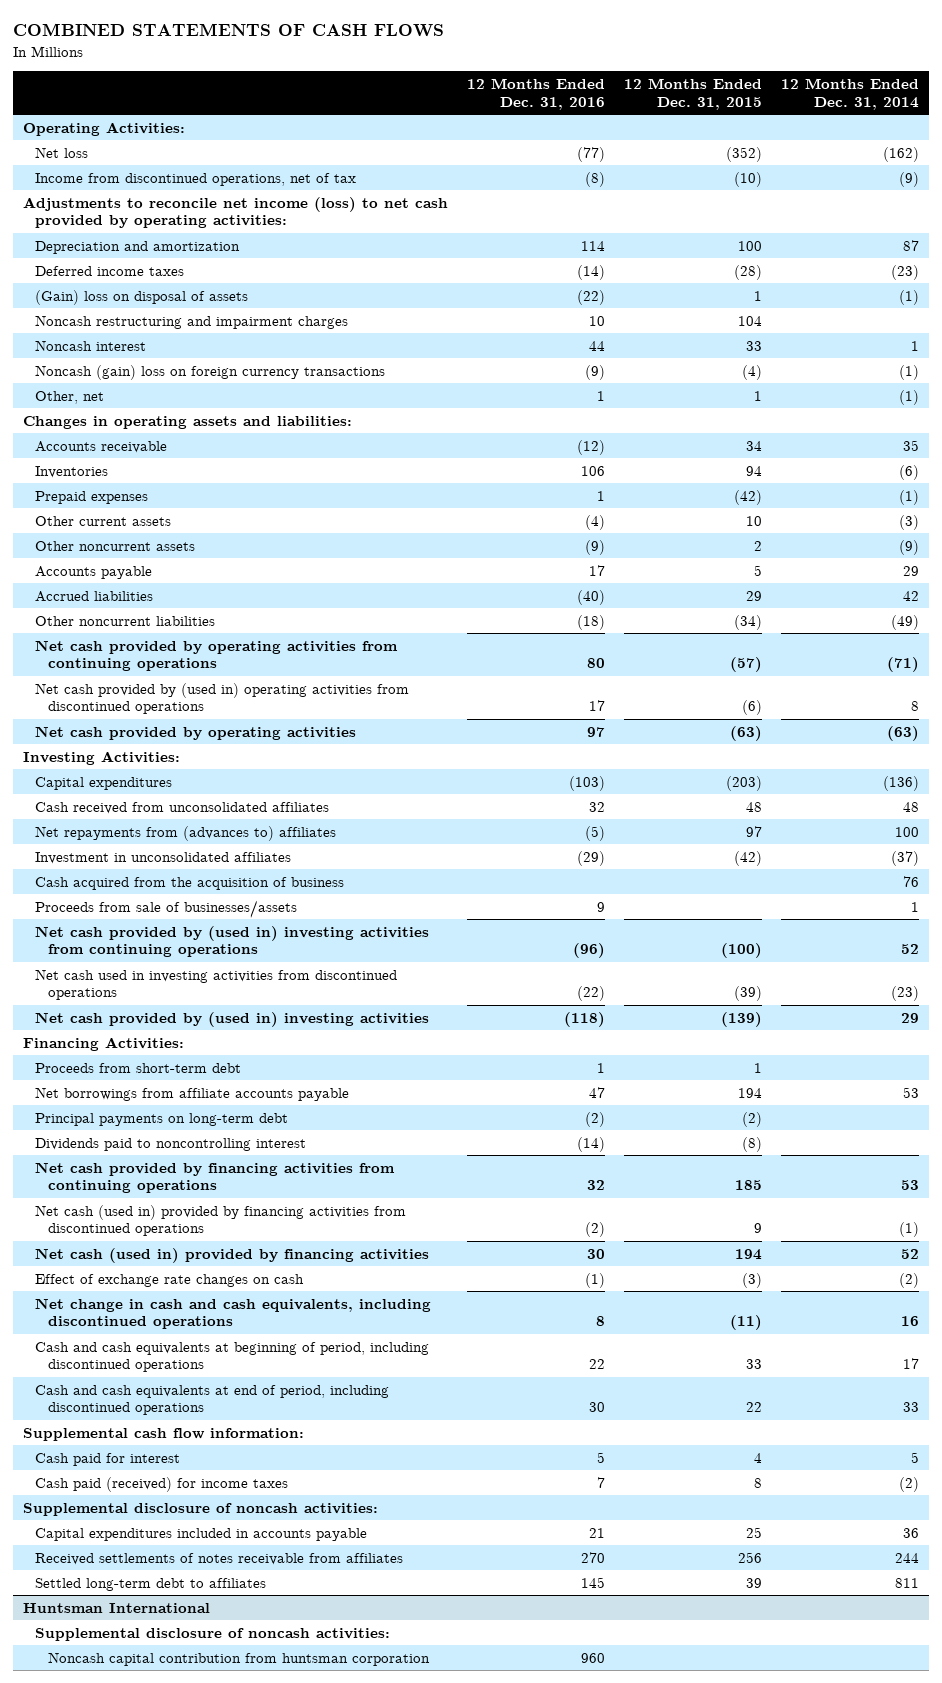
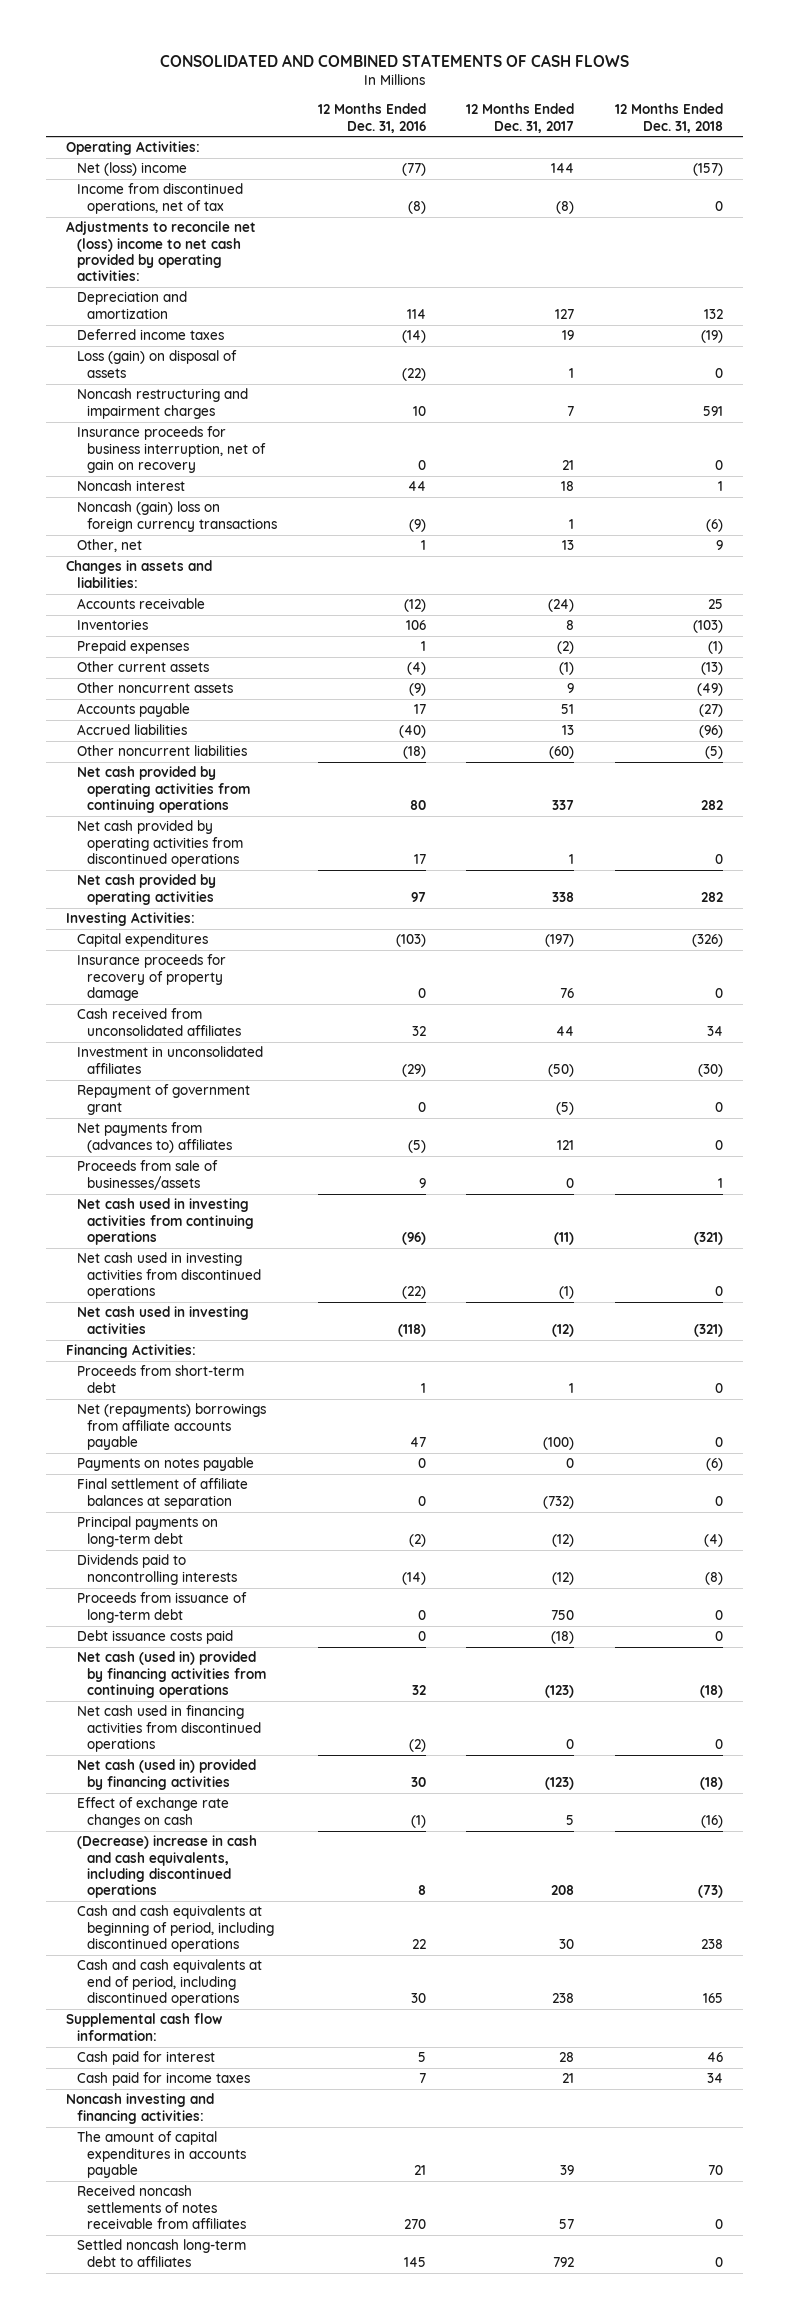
[13,23,445,38] COMBINED STATEMENTS OF CASH FLOWS -> [159,54,629,68] CONSOLIDATED AND COMBINED STATEMENTS OF CASH FLOWS
[624,78,763,110] 12 Months Ended Dec. 31, 2015 -> none
[781,78,920,110] 12 Months Ended Dec. 31, 2014 -> none
none -> [466,103,575,133] 12 Months Ended Dec. 31, 2017
none -> [614,103,723,133] 12 Months Ended Dec. 31, 2018
[35,146,89,158] Net loss -> [76,162,187,177] Net (loss) income
[22,196,448,229] Adjustments to reconcile net income (loss) to net cash provided by operating activities: -> [66,221,257,282] Adjustments to reconcile net (loss) income to net cash provided by operating activities:
[35,289,249,305] (Gain) loss on disposal of assets -> [76,350,237,378] Loss (gain) on disposal of assets
none -> [76,426,267,474] Insurance proceeds for business interruption, net of gain on recovery
[22,415,352,429] Changes in operating assets and liabilities: -> [66,560,213,588] Changes in assets and liabilities:
[35,682,410,715] Net cash provided by (used in) operating activities from discontinued operations -> [76,820,244,868] Net cash provided by operating activities from discontinued operations
none -> [76,954,226,1002] Insurance proceeds for recovery of property damage
[35,825,337,841] Net repayments from (advances to) affiliates -> none
[35,876,345,890] Cash acquired from the acquisition of business -> none
none -> [76,1084,250,1115] Repayment of government grant
none -> [76,1122,233,1153] Net payments from (advances to) affiliates
[35,925,430,958] Net cash provided by (used in) investing activities from continuing operations -> [76,1198,255,1246] Net cash used in investing activities from continuing operations
[35,1011,430,1027] Net cash provided by (used in) investing activities -> [76,1306,249,1334] Net cash used in investing activities
[35,1086,350,1101] Net borrowings from affiliate accounts payable -> [76,1403,266,1451] Net (repayments) borrowings from affiliate accounts payable
none -> [76,1457,254,1472] Payments on notes payable
none -> [76,1478,248,1509] Final settlement of affiliate balances at separation
[35,1137,307,1151] Dividends paid to noncontrolling interest -> [76,1554,238,1585] Dividends paid to noncontrolling interests
none -> [76,1592,247,1623] Proceeds from issuance of long-term debt
none -> [76,1630,233,1645] Debt issuance costs paid
[35,1161,396,1194] Net cash provided by financing activities from continuing operations -> [76,1651,267,1699] Net cash (used in) provided by financing activities from continuing operations
[35,1204,407,1237] Net cash (used in) provided by financing activities from discontinued operations -> [76,1705,262,1753] Net cash used in financing activities from discontinued operations
[35,1297,432,1330] Net change in cash and cash equivalents, including discontinued operations -> [76,1835,257,1899] (Decrease) increase in cash and cash equivalents, including discontinued operations
[22,1602,210,1613] Huntsman International -> none
[35,1627,391,1641] Supplemental disclosure of noncash activities: -> none
[47,1651,430,1666] Noncash capital contribution from huntsman corporation -> none
[35,1476,289,1492] Cash paid (received) for income taxes -> [76,2072,250,2087] Cash paid for income taxes
[22,1502,378,1516] Supplemental disclosure of noncash activities: -> [66,2093,215,2124] Noncash investing and financing activities:
[35,1527,368,1541] Capital expenditures included in accounts payable -> [76,2131,247,2179] The amount of capital expenditures in accounts payable
[35,1552,404,1565] Received settlements of notes receivable from affiliates -> [76,2185,247,2230] Received noncash settlements of notes receivable from affiliates
[35,1577,267,1591] Settled long-term debt to affiliates -> [76,2239,246,2267] Settled noncash long-term debt to affiliates

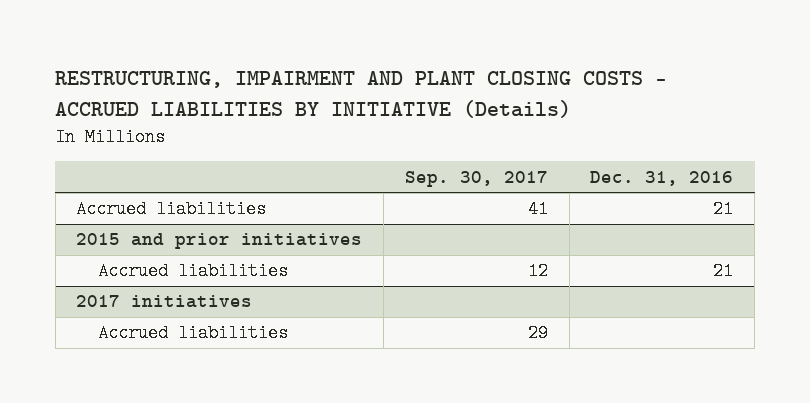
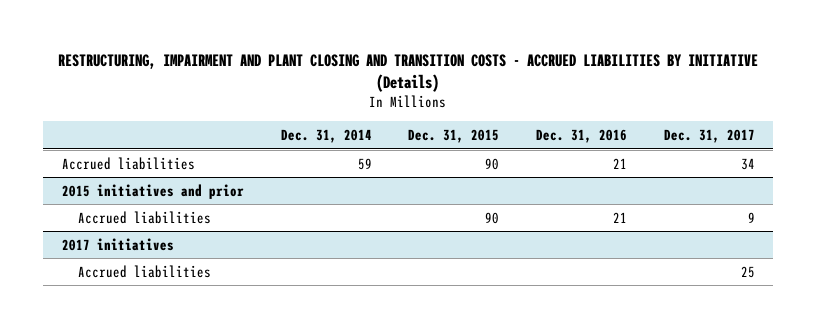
[55,71,668,118] RESTRUCTURING, IMPAIRMENT AND PLANT CLOSING COSTS - ACCRUED LIABILITIES BY INITIATIVE (Details) -> [58,53,759,92] RESTRUCTURING, IMPAIRMENT AND PLANT CLOSING AND TRANSITION COSTS - ACCRUED LIABILITIES BY INITIATIVE (Details)
[404,170,548,187] Sep. 30, 2017 -> none
none -> [280,128,372,143] Dec. 31, 2014
none -> [408,128,500,143] Dec. 31, 2015
none -> [663,128,755,143] Dec. 31, 2017
[76,233,363,250] 2015 and prior initiatives -> [61,183,244,199] 2015 initiatives and prior

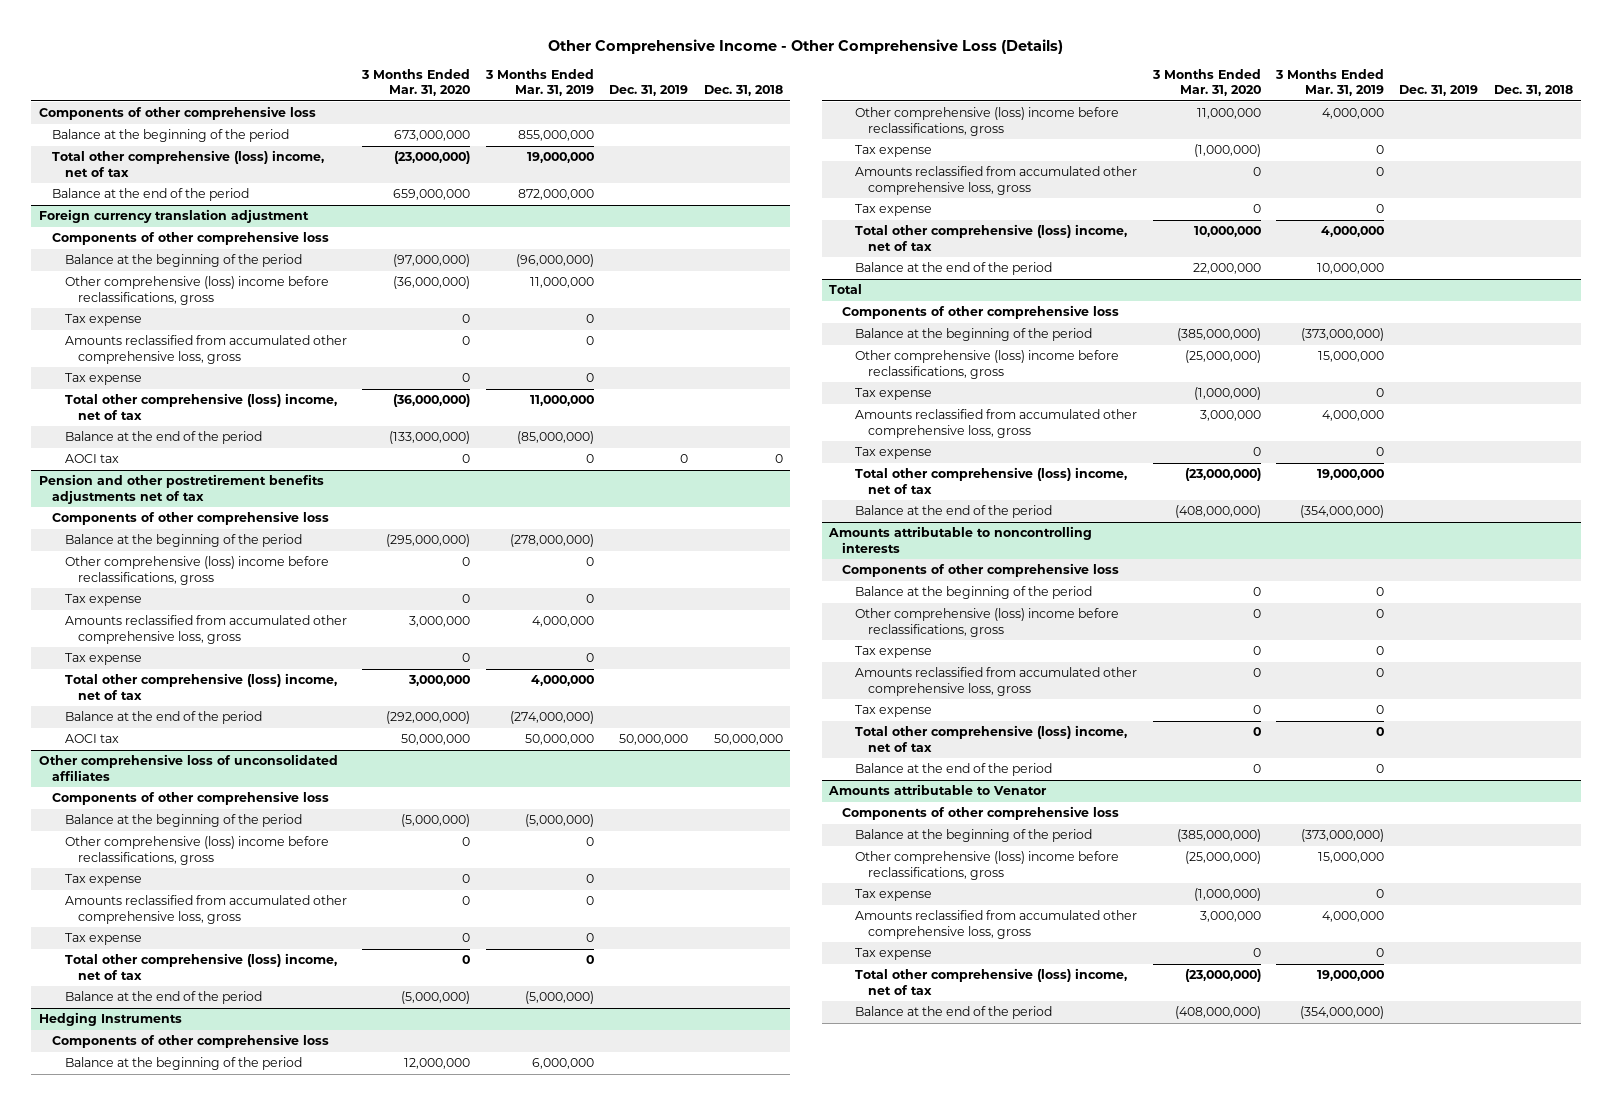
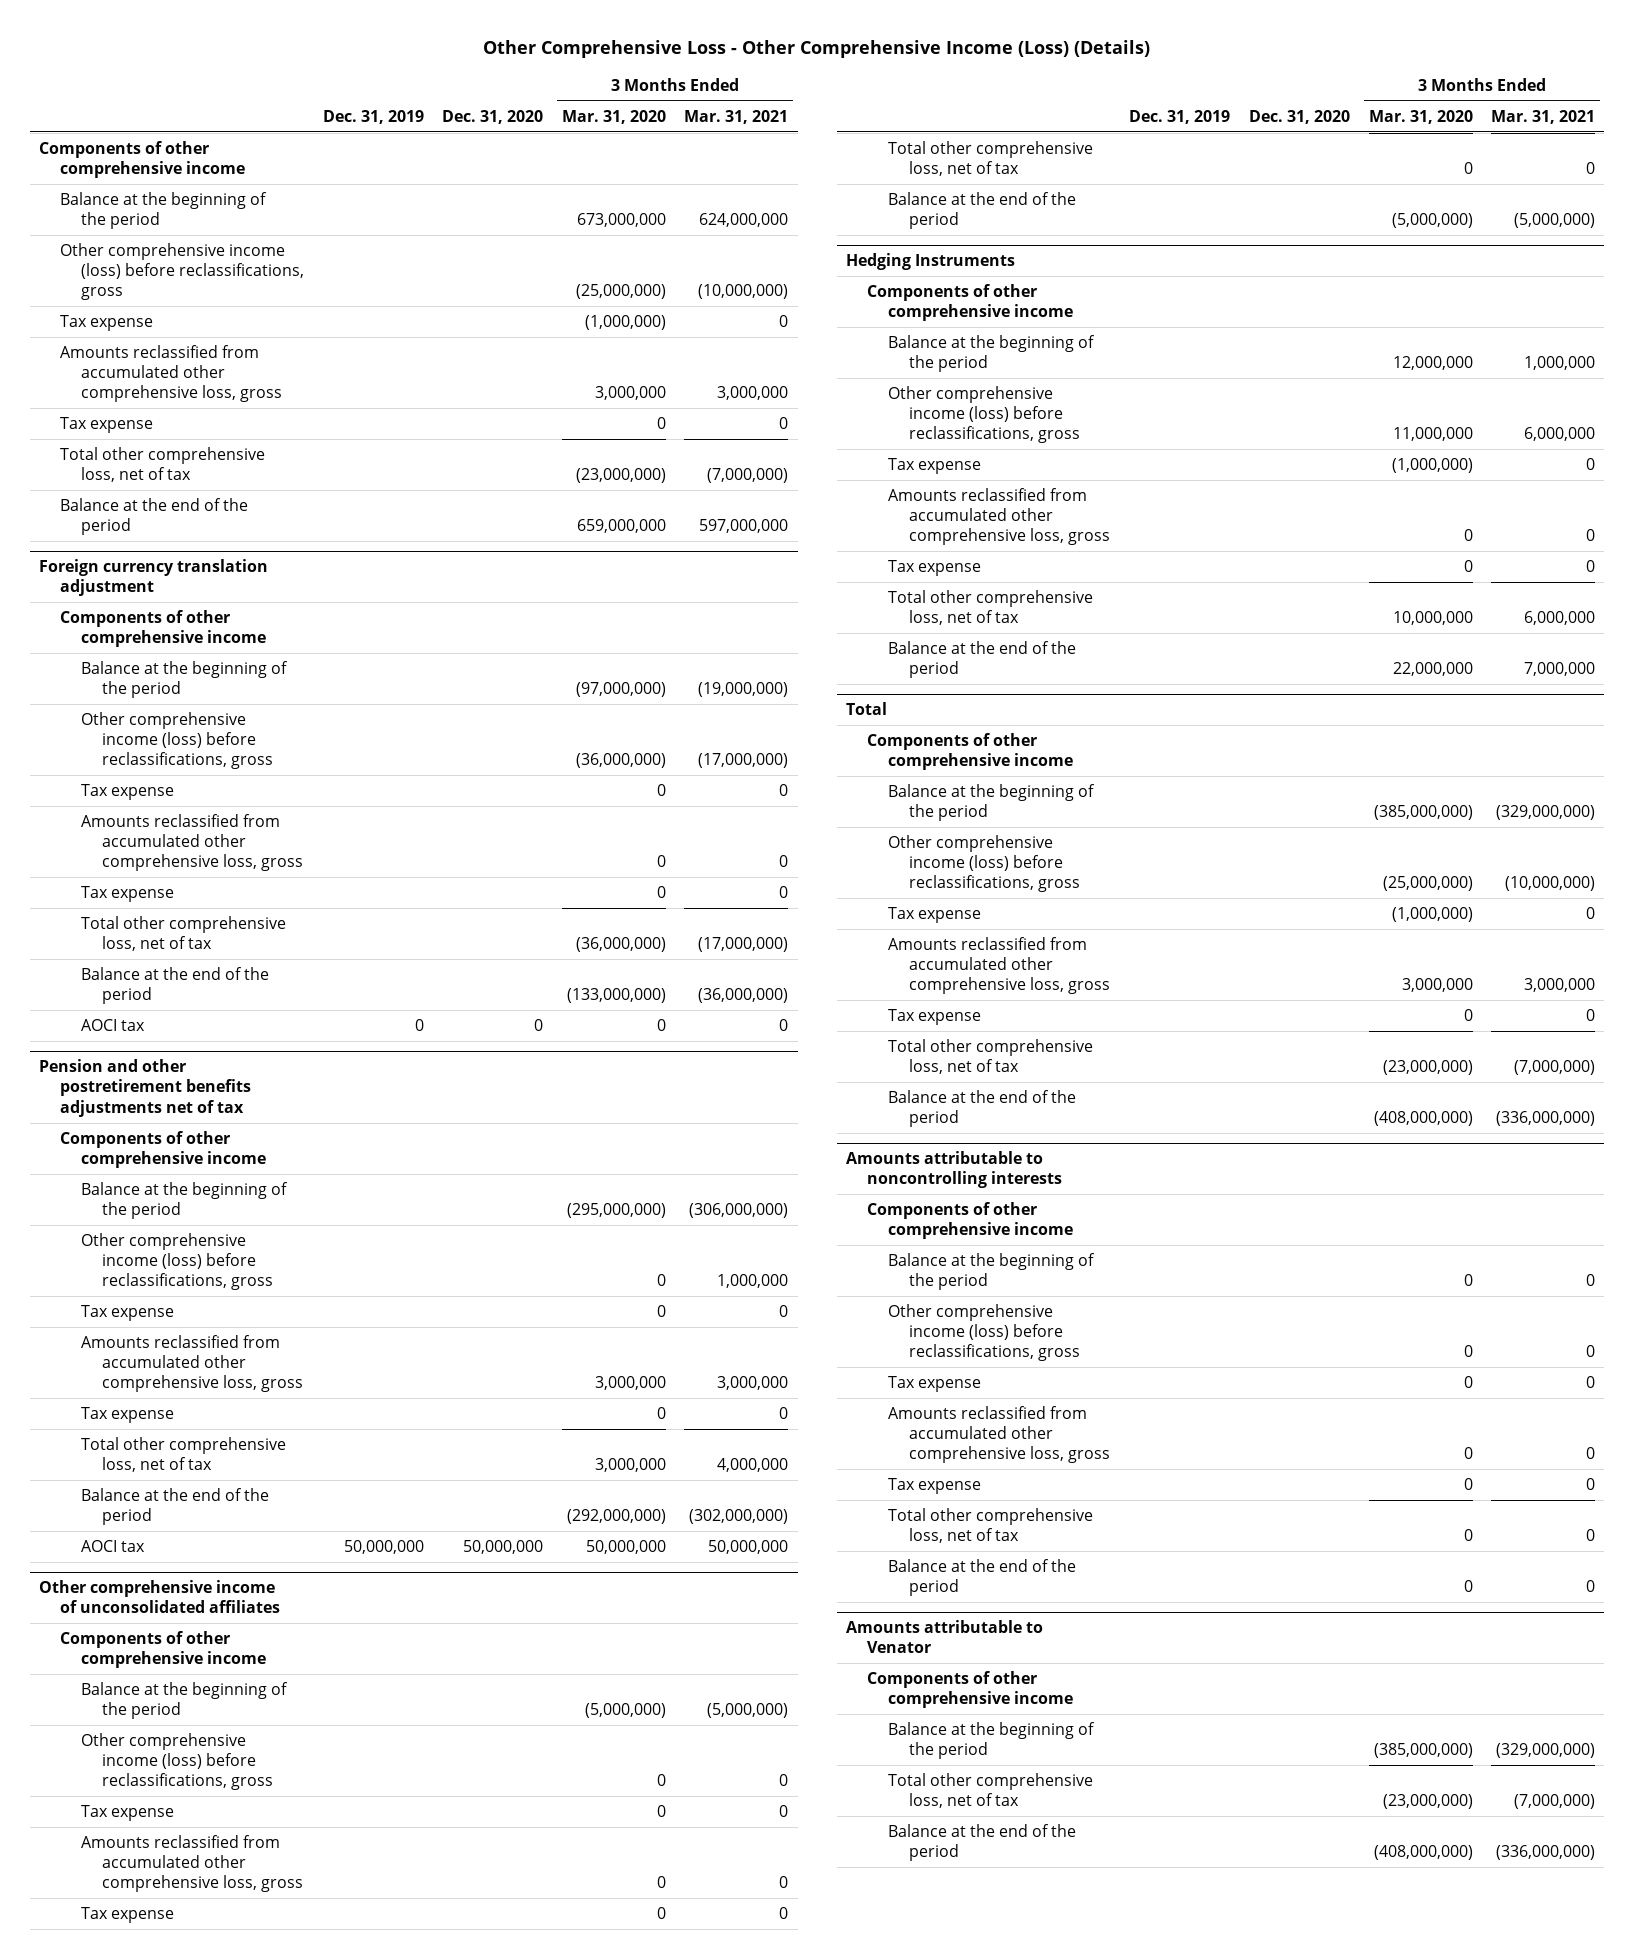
[547,38,1063,54] Other Comprehensive Income - Other Comprehensive Loss (Details) -> [483,39,1151,58] Other Comprehensive Loss - Other Comprehensive Income (Loss) (Details)
[484,68,594,97] 3 Months Ended Mar. 31, 2019 -> none
[703,85,783,97] Dec. 31, 2018 -> none
none -> [442,109,544,124] Dec. 31, 2020
none -> [684,109,789,124] Mar. 31, 2021
[39,106,317,121] Components of other comprehensive loss -> [39,141,246,179] Components of other comprehensive income
none -> [60,243,305,301] Other comprehensive income (loss) before reclassifications, gross
none -> [60,315,154,332] Tax expense
none -> [60,345,283,403] Amounts reclassified from accumulated other comprehensive loss, gross
none -> [60,417,154,434] Tax expense
[51,150,324,177] Total other comprehensive (loss) income, net of tax -> [60,447,266,483] Total other comprehensive loss, net of tax
[51,231,329,246] Components of other comprehensive loss -> [60,610,267,648] Components of other comprehensive income
[64,276,329,305] Other comprehensive (loss) income before reclassifications, gross -> [81,712,274,770] Other comprehensive income (loss) before reclassifications, gross
[64,393,337,420] Total other comprehensive (loss) income, net of tax -> [81,916,287,952] Total other comprehensive loss, net of tax
[51,511,329,526] Components of other comprehensive loss -> [60,1131,267,1169] Components of other comprehensive income
[64,556,329,585] Other comprehensive (loss) income before reclassifications, gross -> [81,1233,274,1291] Other comprehensive income (loss) before reclassifications, gross
[64,673,337,700] Total other comprehensive (loss) income, net of tax -> [81,1437,287,1473] Total other comprehensive loss, net of tax
[39,754,339,781] Other comprehensive loss of unconsolidated affiliates -> [39,1580,281,1614] Other comprehensive income of unconsolidated affiliates
[51,791,329,806] Components of other comprehensive loss -> [60,1631,267,1669] Components of other comprehensive income
[64,836,329,865] Other comprehensive (loss) income before reclassifications, gross -> [81,1733,274,1791] Other comprehensive income (loss) before reclassifications, gross
[64,953,337,980] Total other comprehensive (loss) income, net of tax -> [887,141,1093,177] Total other comprehensive loss, net of tax
[51,1034,329,1049] Components of other comprehensive loss -> [866,284,1073,322] Components of other comprehensive income
[855,107,1120,136] Other comprehensive (loss) income before reclassifications, gross -> [887,386,1080,444] Other comprehensive income (loss) before reclassifications, gross
[855,224,1128,251] Total other comprehensive (loss) income, net of tax -> [887,590,1093,626] Total other comprehensive loss, net of tax
[842,305,1120,320] Components of other comprehensive loss -> [866,733,1073,771] Components of other comprehensive income
[855,350,1120,379] Other comprehensive (loss) income before reclassifications, gross -> [887,835,1080,893] Other comprehensive income (loss) before reclassifications, gross
[855,467,1128,494] Total other comprehensive (loss) income, net of tax -> [887,1039,1093,1075] Total other comprehensive loss, net of tax
[842,563,1120,578] Components of other comprehensive loss -> [866,1202,1073,1240] Components of other comprehensive income
[855,608,1120,637] Other comprehensive (loss) income before reclassifications, gross -> [887,1304,1080,1362] Other comprehensive income (loss) before reclassifications, gross
[855,725,1128,752] Total other comprehensive (loss) income, net of tax -> [887,1508,1093,1544] Total other comprehensive loss, net of tax
[842,806,1120,821] Components of other comprehensive loss -> [866,1671,1073,1709] Components of other comprehensive income
[855,851,1120,880] Other comprehensive (loss) income before reclassifications, gross -> none
[855,889,933,902] Tax expense -> none
[855,910,1138,939] Amounts reclassified from accumulated other comprehensive loss, gross -> none
[855,948,933,961] Tax expense -> none
[855,968,1128,995] Total other comprehensive (loss) income, net of tax -> [887,1773,1093,1809] Total other comprehensive loss, net of tax

